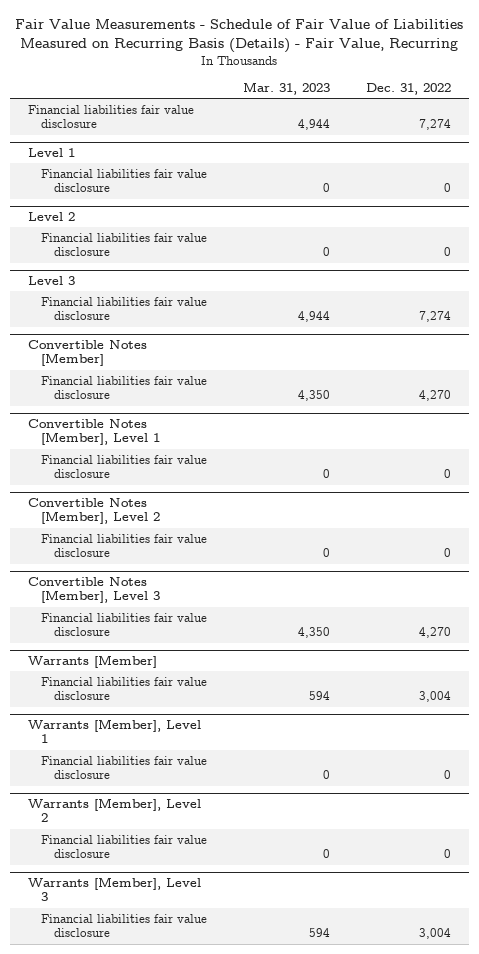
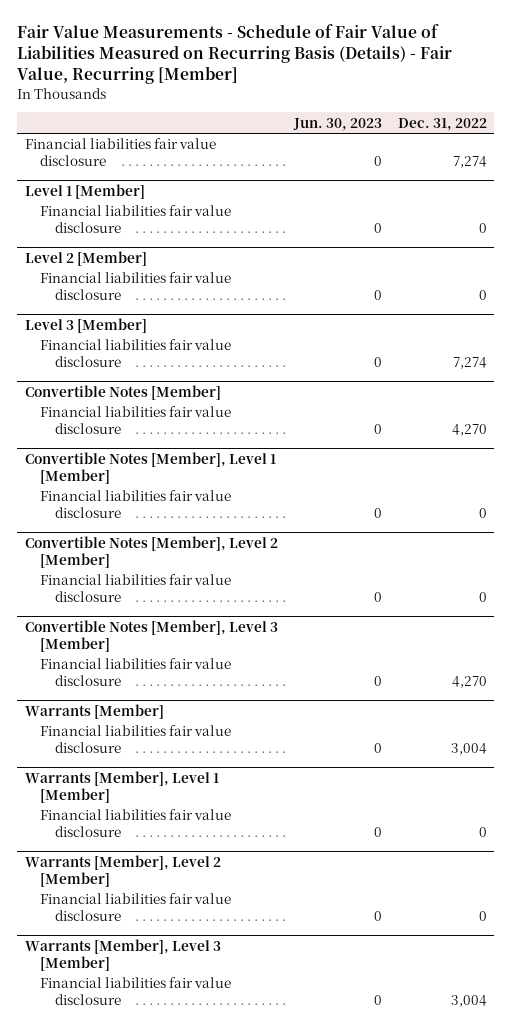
[15,19,464,54] Fair Value Measurements - Schedule of Fair Value of Liabilities Measured on Recurring Basis (Details) - Fair Value, Recurring -> [17,24,453,85] Fair Value Measurements - Schedule of Fair Value of Liabilities Measured on Recurring Basis (Details) - Fair Value, Recurring [Member]
[242,81,330,95] Mar. 31, 2023 -> none
none -> [292,117,382,131] Jun. 30, 2023
[28,148,76,158] Level 1 -> [25,183,146,199] Level 1 [Member]
[28,212,76,222] Level 2 -> [25,250,148,266] Level 2 [Member]
[28,276,76,286] Level 3 -> [25,317,148,333] Level 3 [Member]
[28,419,160,446] Convertible Notes [Member], Level 1 -> [25,451,277,484] Convertible Notes [Member], Level 1 [Member]
[28,498,160,525] Convertible Notes [Member], Level 2 -> [25,535,279,568] Convertible Notes [Member], Level 2 [Member]
[28,577,160,604] Convertible Notes [Member], Level 3 -> [25,619,279,652] Convertible Notes [Member], Level 3 [Member]
[28,719,202,744] Warrants [Member], Level 1 -> [25,770,220,803] Warrants [Member], Level 1 [Member]
[28,798,202,823] Warrants [Member], Level 2 -> [25,854,222,887] Warrants [Member], Level 2 [Member]
[28,877,202,902] Warrants [Member], Level 3 -> [25,938,222,971] Warrants [Member], Level 3 [Member]

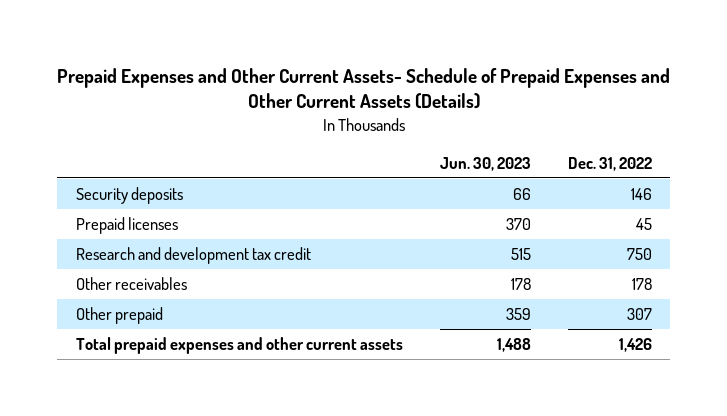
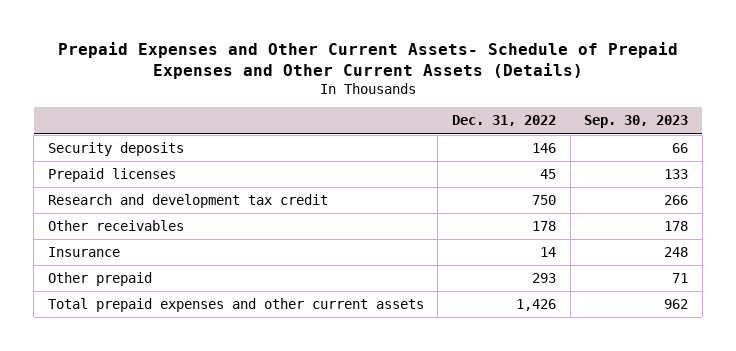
[439,156,531,171] Jun. 30, 2023 -> none
none -> [584,115,689,129] Sep. 30, 2023
none -> [47,247,120,258] Insurance
[626,308,652,321] 307 -> [531,273,556,284] 293

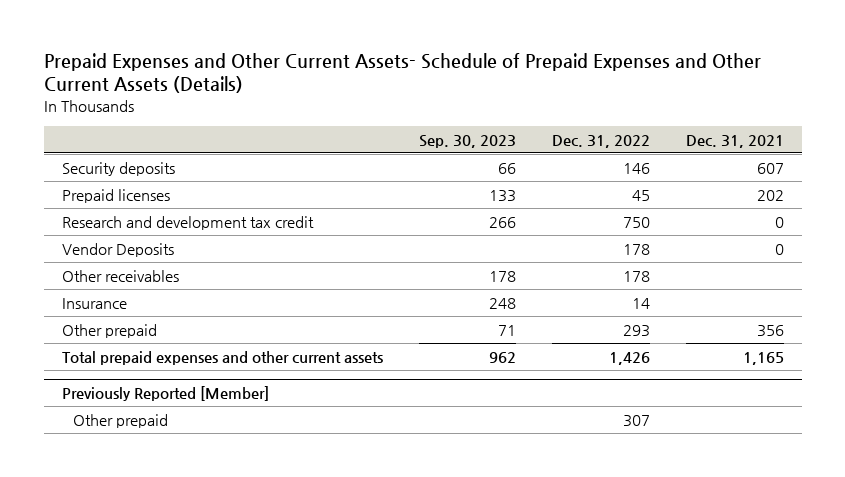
none -> [685,134,784,148] Dec. 31, 2021
none -> [61,242,174,257] Vendor Deposits
none -> [61,386,269,402] Previously Reported [Member]
none -> [73,413,169,428] Other prepaid

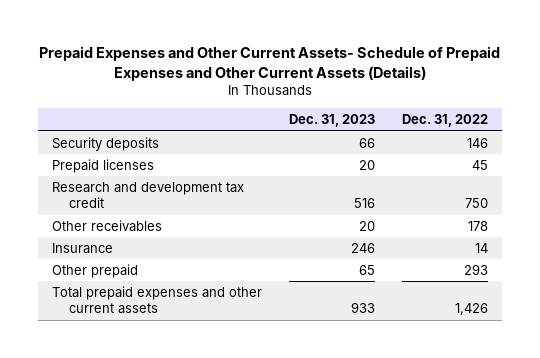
[418,134,516,148] Sep. 30, 2023 -> none
[685,134,784,148] Dec. 31, 2021 -> none
none -> [289,114,376,128] Dec. 31, 2023
[61,242,174,257] Vendor Deposits -> none
[61,386,269,402] Previously Reported [Member] -> none
[73,413,169,428] Other prepaid -> none

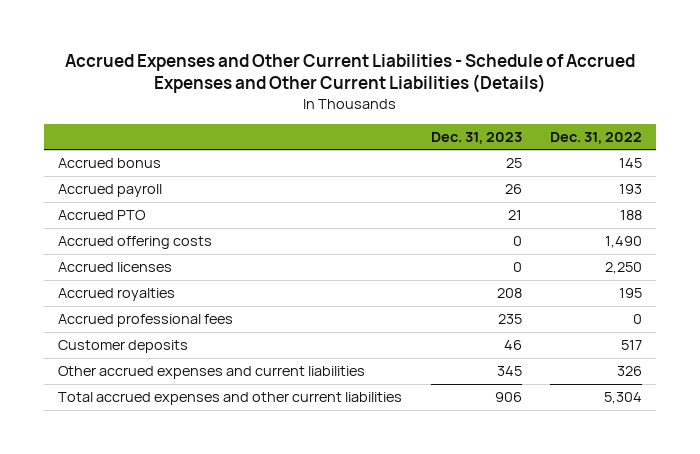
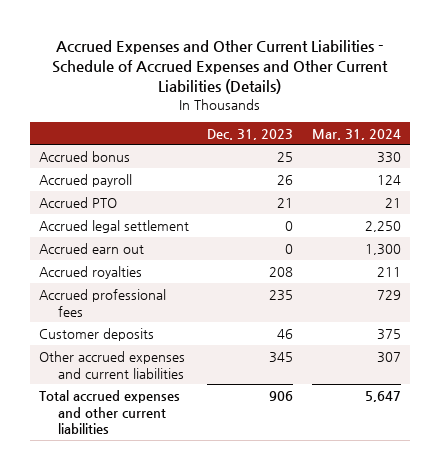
[549,131,642,144] Dec. 31, 2022 -> none
none -> [311,128,401,140] Mar. 31, 2024
[58,236,213,250] Accrued offering costs -> none
[58,262,173,273] Accrued licenses -> none
none -> [39,219,190,233] Accrued legal settlement
none -> [39,242,145,254] Accrued earn out

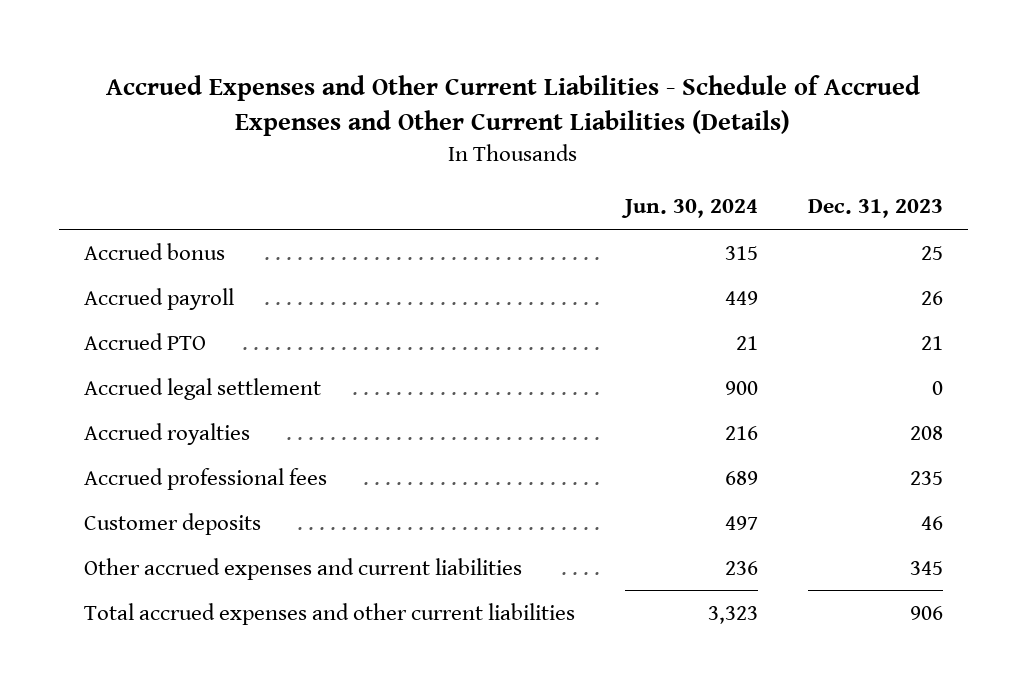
[311,128,401,140] Mar. 31, 2024 -> none
none -> [620,199,758,219] Jun. 30, 2024
[39,242,145,254] Accrued earn out -> none

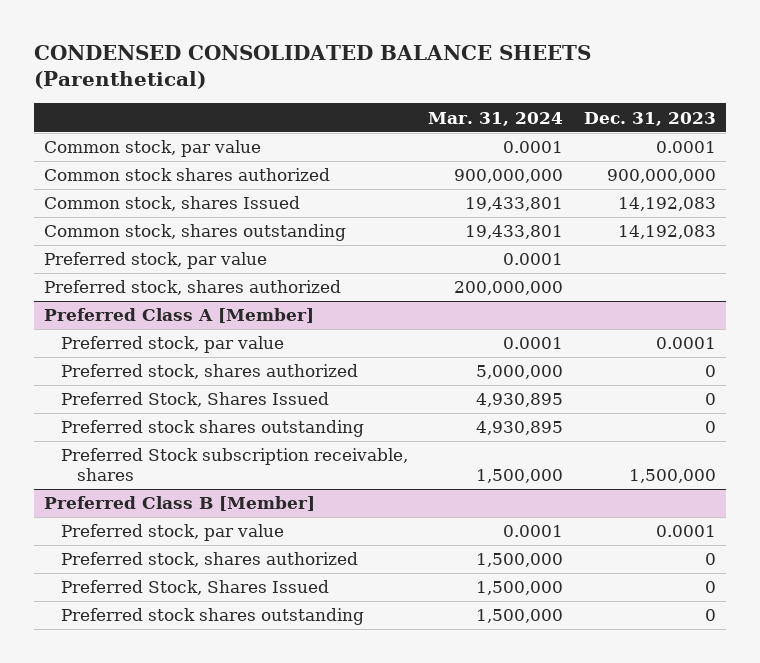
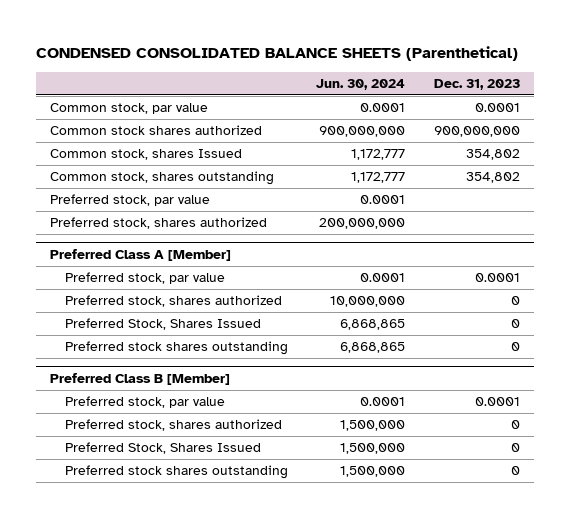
[428,111,564,126] Mar. 31, 2024 -> none
none -> [316,78,406,90] Jun. 30, 2024
[617,197,716,212] 14,192,083 -> [466,149,521,161] 354,802
[617,225,716,240] 14,192,083 -> [466,172,521,184] 354,802
[60,448,408,482] Preferred Stock subscription receivable, shares -> none

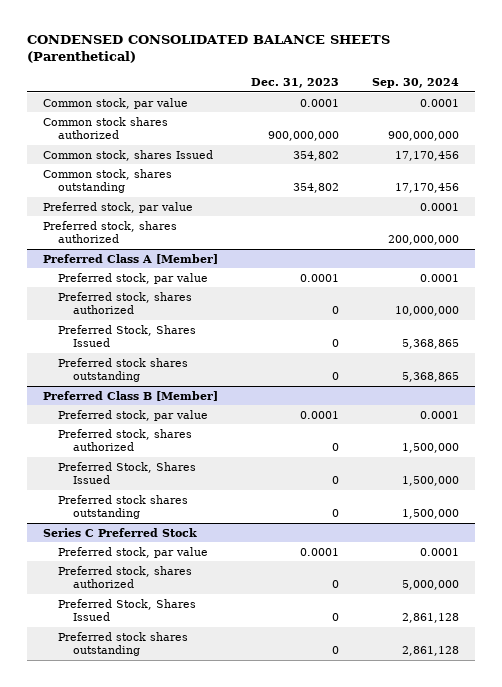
[316,78,406,90] Jun. 30, 2024 -> none
none -> [371,78,459,89] Sep. 30, 2024
none -> [42,527,197,537] Series C Preferred Stock
none -> [58,546,209,558] Preferred stock, par value
none -> [58,565,193,588] Preferred stock, shares authorized
none -> [58,598,197,621] Preferred Stock, Shares Issued
none -> [58,631,189,656] Preferred stock shares outstanding

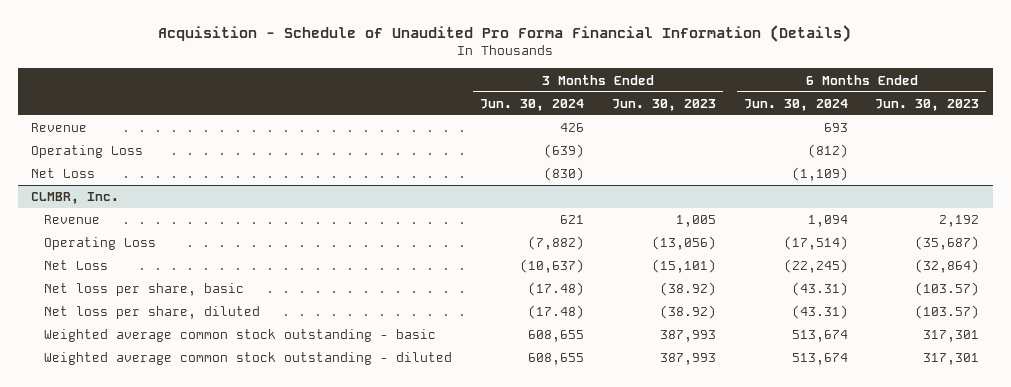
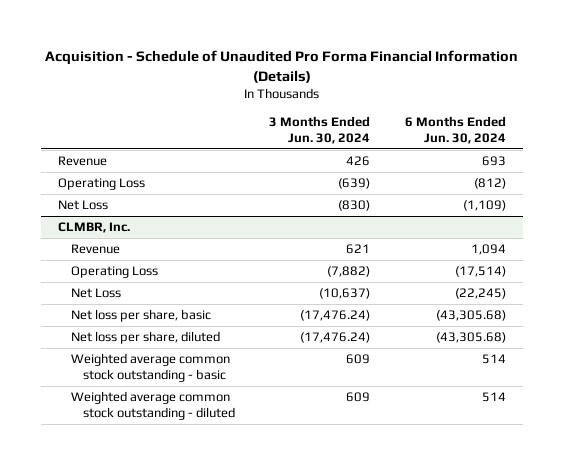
[611,98,716,111] Jun. 30, 2023 -> none
[875,98,980,111] Jun. 30, 2023 -> none
[527,282,584,297] (17.48) -> [300,310,371,322] (17,476.24)
[791,282,848,297] (43.31) -> [435,310,506,322] (43,305.68)
[527,305,584,320] (17.48) -> [300,332,371,344] (17,476.24)
[791,305,848,320] (43.31) -> [435,332,506,344] (43,305.68)
[527,330,584,343] 608,655 -> [346,354,371,365] 609
[791,330,848,343] 513,674 -> [481,354,506,365] 514
[527,353,584,366] 608,655 -> [346,392,371,403] 609
[791,353,848,366] 513,674 -> [481,392,506,403] 514

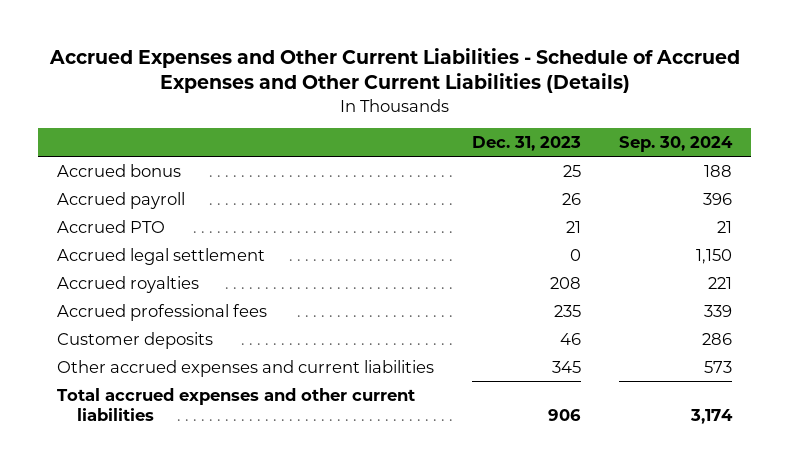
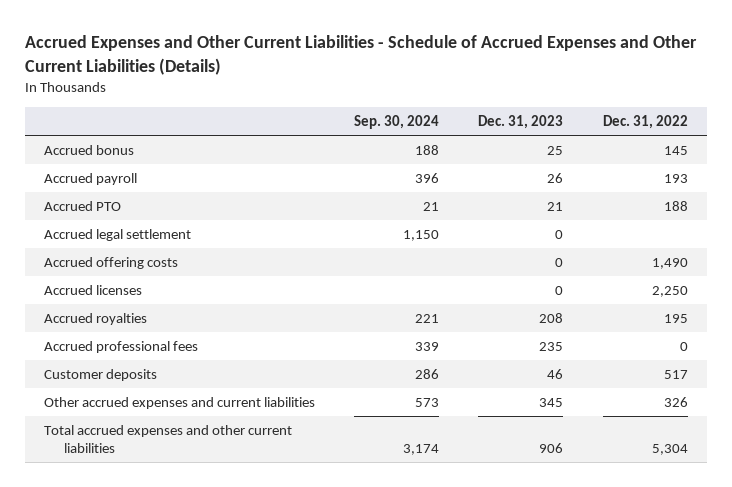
none -> [602,115,688,130] Dec. 31, 2022
none -> [44,256,179,269] Accrued offering costs
none -> [44,284,143,295] Accrued licenses

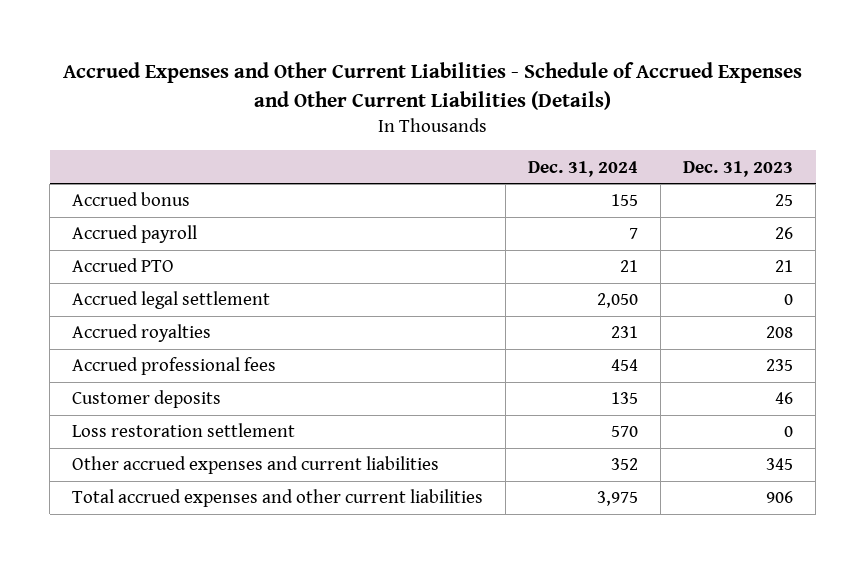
[354,115,440,130] Sep. 30, 2024 -> none
[602,115,688,130] Dec. 31, 2022 -> none
none -> [528,160,639,177] Dec. 31, 2024
[44,256,179,269] Accrued offering costs -> none
[44,284,143,295] Accrued licenses -> none
none -> [72,423,296,438] Loss restoration settlement

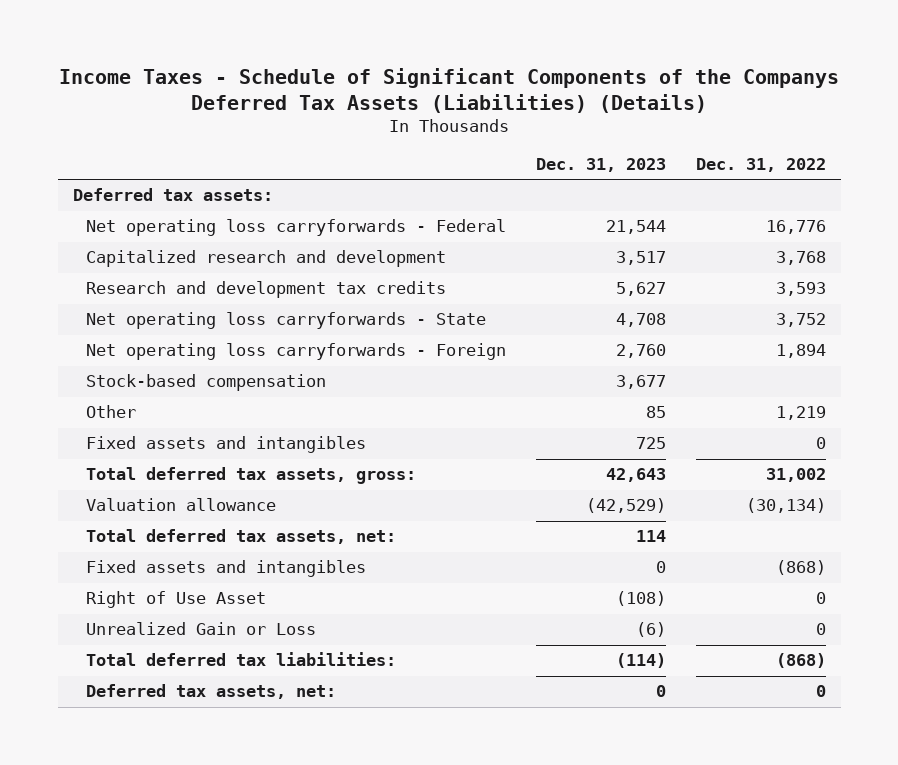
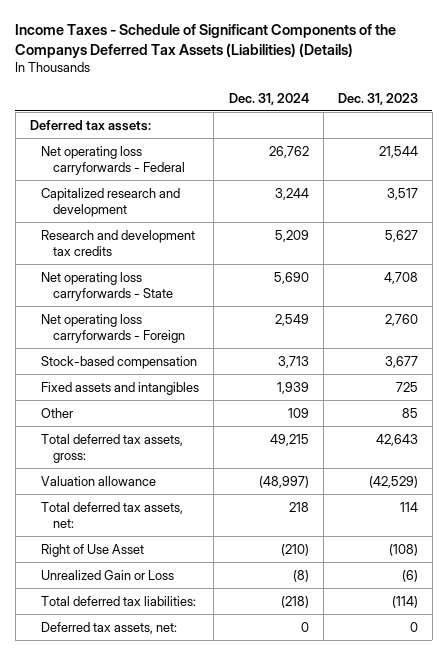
[695,158,826,173] Dec. 31, 2022 -> none
none -> [228,92,309,105] Dec. 31, 2024
[86,405,137,419] Other -> [41,407,74,418] Other
[86,560,367,578] Fixed assets and intangibles -> none

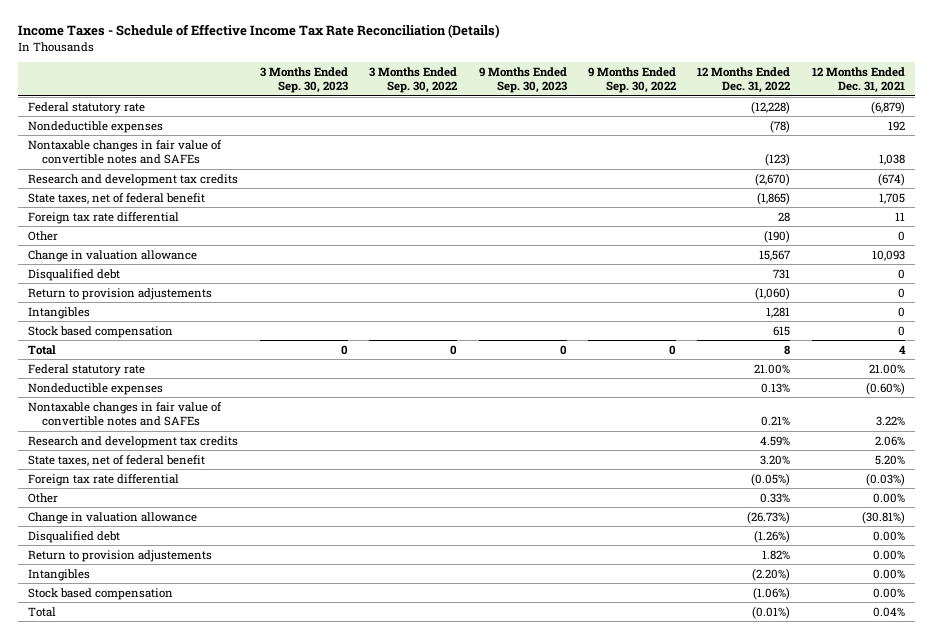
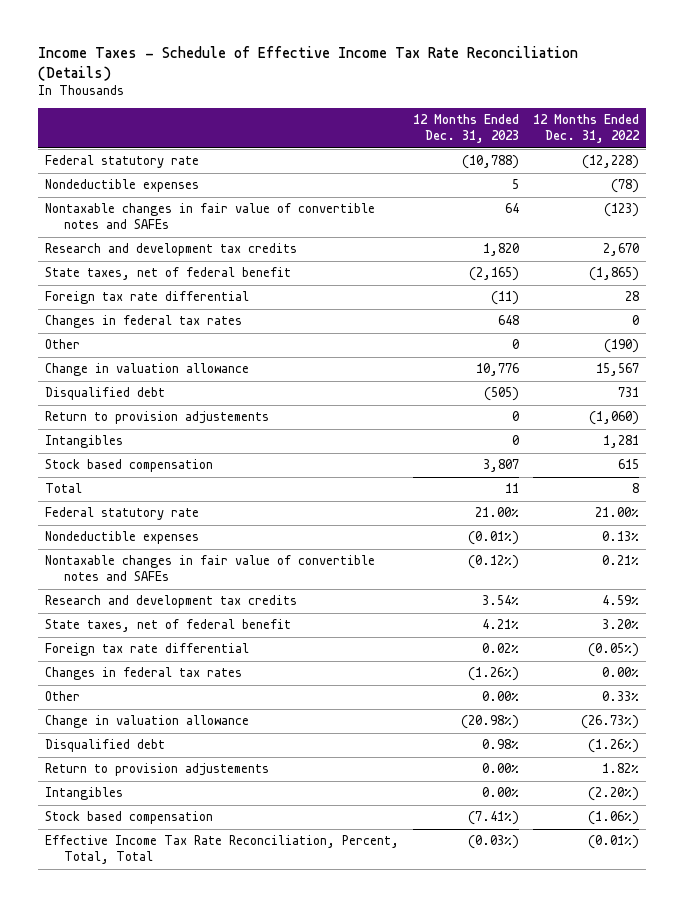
[259,66,348,94] 3 Months Ended Sep. 30, 2023 -> none
[369,66,458,94] 3 Months Ended Sep. 30, 2022 -> none
[478,66,567,94] 9 Months Ended Sep. 30, 2023 -> none
[587,66,676,94] 9 Months Ended Sep. 30, 2022 -> none
[811,66,905,94] 12 Months Ended Dec. 31, 2021 -> none
none -> [412,114,519,144] 12 Months Ended Dec. 31, 2023
[755,172,791,186] (2,670) -> [602,243,639,257] 2,670
none -> [44,315,242,329] Changes in federal tax rates
none -> [44,667,242,681] Changes in federal tax rates
[28,606,57,617] Total -> [44,835,399,865] Effective Income Tax Rate Reconciliation, Percent, Total, Total

